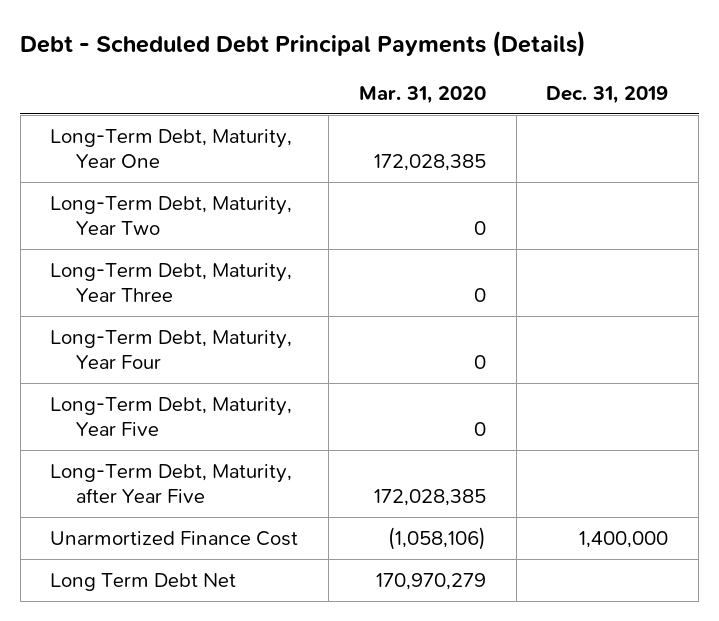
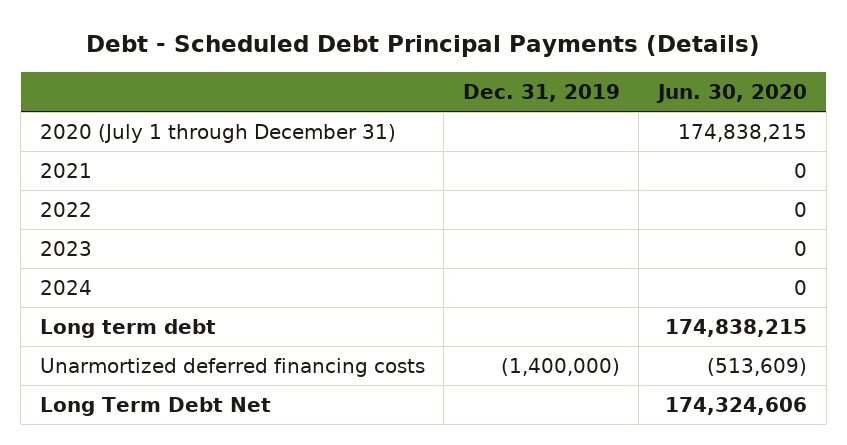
[358,85,486,104] Mar. 31, 2020 -> none
none -> [655,84,807,104] Jun. 30, 2020
[50,128,293,169] Long-Term Debt, Maturity, Year One -> [39,124,396,144] 2020 (July 1 through December 31)
[50,195,293,236] Long-Term Debt, Maturity, Year Two -> [39,163,92,179] 2021
[50,262,293,303] Long-Term Debt, Maturity, Year Three -> [39,202,92,218] 2022
[50,329,293,370] Long-Term Debt, Maturity, Year Four -> [39,241,92,257] 2023
[50,396,293,437] Long-Term Debt, Maturity, Year Five -> [39,280,92,296] 2024
[50,463,293,504] Long-Term Debt, Maturity, after Year Five -> [39,319,216,339] Long term debt
[50,530,299,546] Unarmortized Finance Cost -> [39,358,425,378] Unarmortized deferred financing costs
[579,530,669,548] 1,400,000 -> [500,358,620,377] (1,400,000)

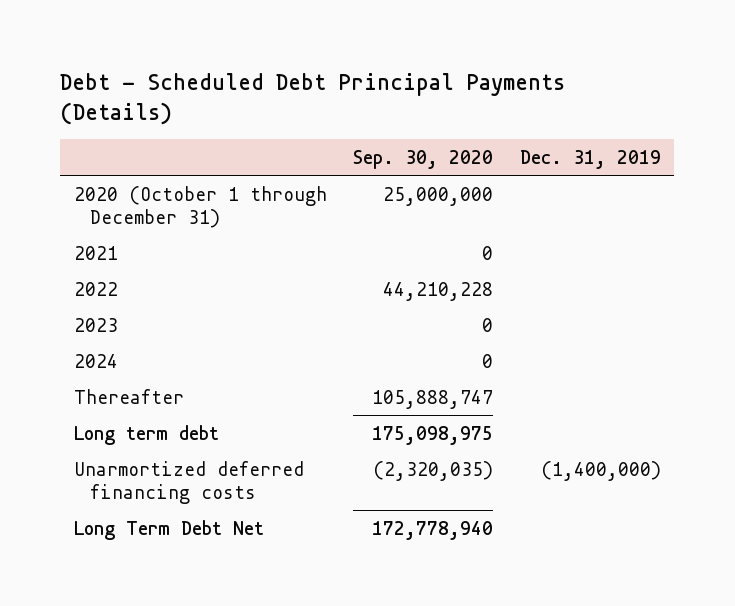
[655,84,807,104] Jun. 30, 2020 -> none
none -> [353,150,494,170] Sep. 30, 2020
[39,124,396,144] 2020 (July 1 through December 31) -> [73,185,327,229] 2020 (October 1 through December 31)
none -> [73,388,184,404] Thereafter

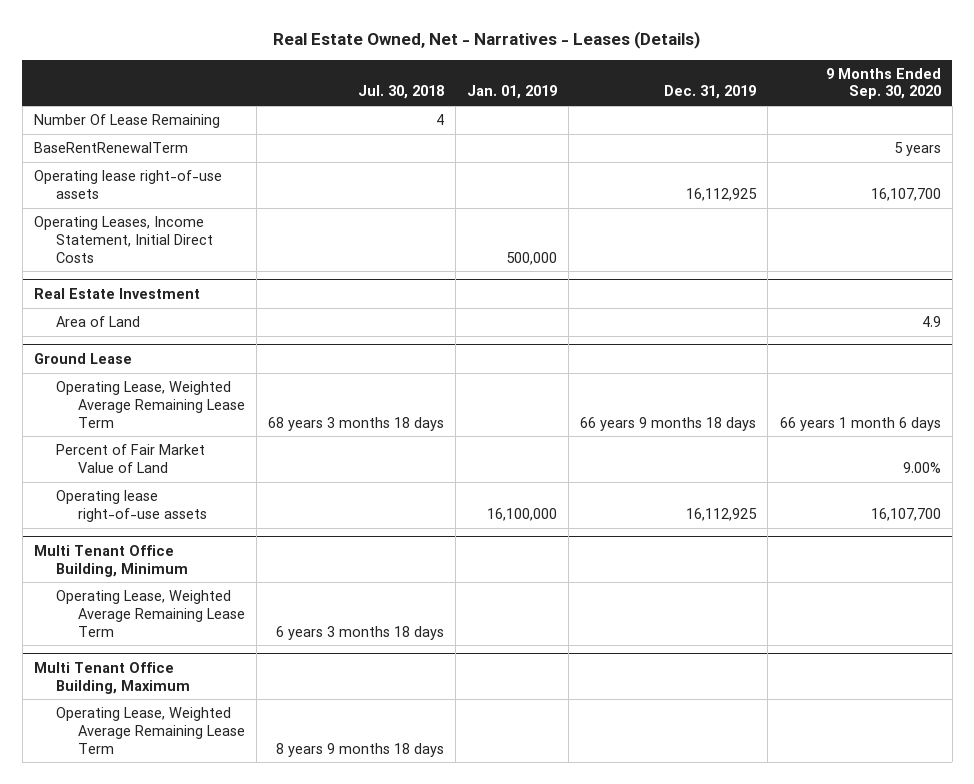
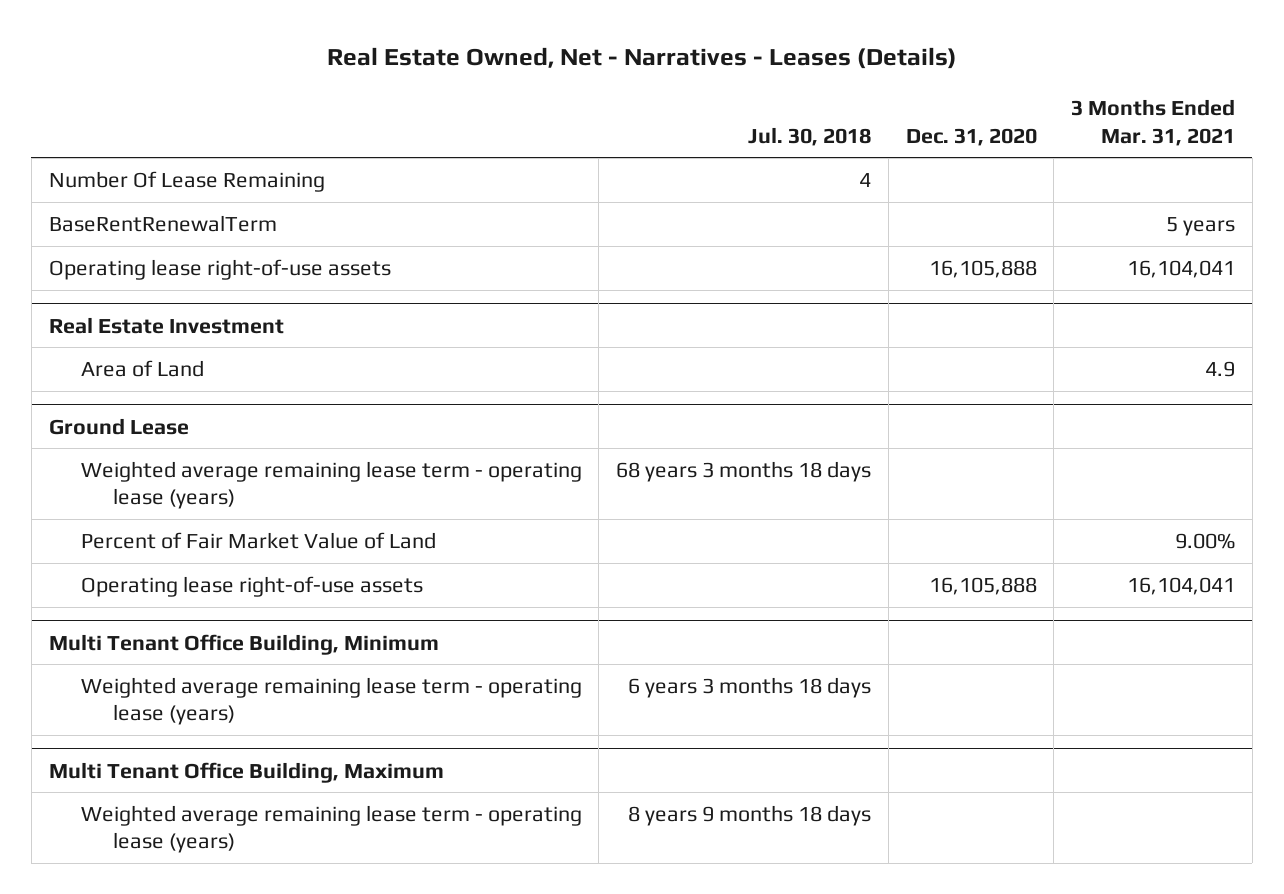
[467,85,558,100] Jan. 01, 2019 -> none
[664,85,757,100] Dec. 31, 2019 -> none
[825,67,941,100] 9 Months Ended Sep. 30, 2020 -> none
none -> [905,127,1037,146] Dec. 31, 2020
none -> [1070,98,1235,146] 3 Months Ended Mar. 31, 2021
[33,216,213,263] Operating Leases, Income Statement, Initial Direct Costs -> none
[55,381,245,428] Operating Lease, Weighted Average Remaining Lease Term -> [80,460,582,510] Weighted average remaining lease term - operating lease (years)
[55,590,245,637] Operating Lease, Weighted Average Remaining Lease Term -> [80,676,582,726] Weighted average remaining lease term - operating lease (years)
[55,707,245,754] Operating Lease, Weighted Average Remaining Lease Term -> [80,804,582,854] Weighted average remaining lease term - operating lease (years)

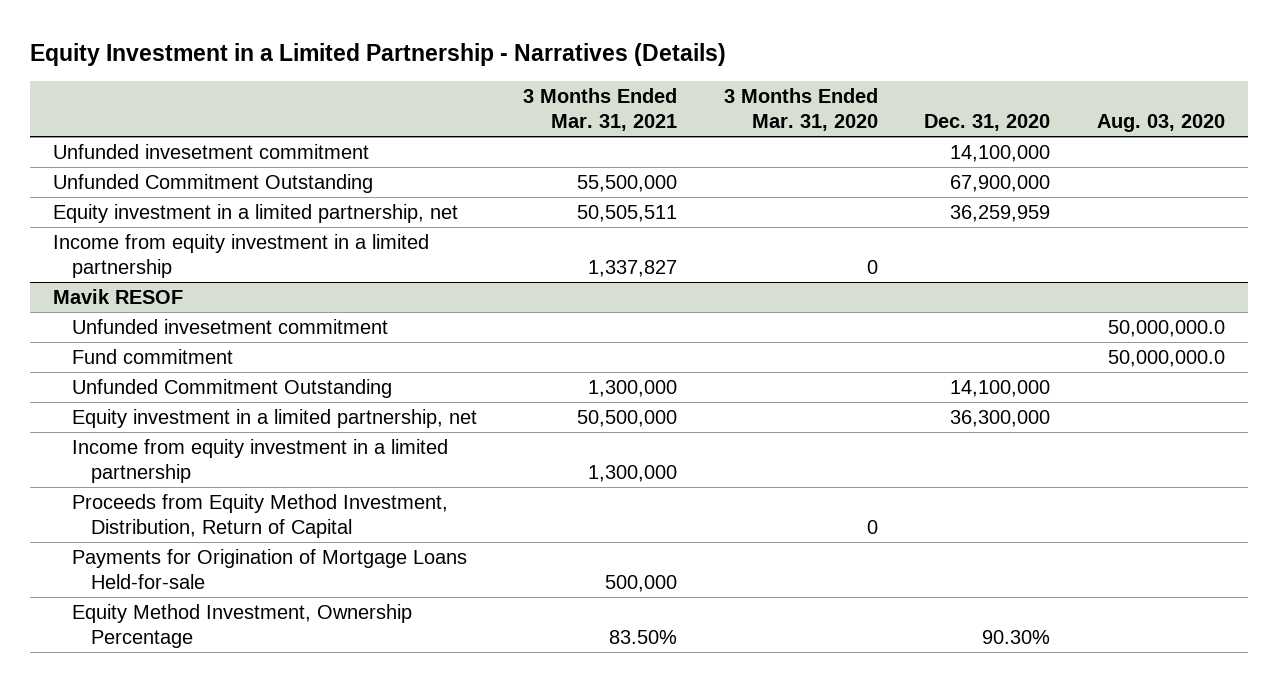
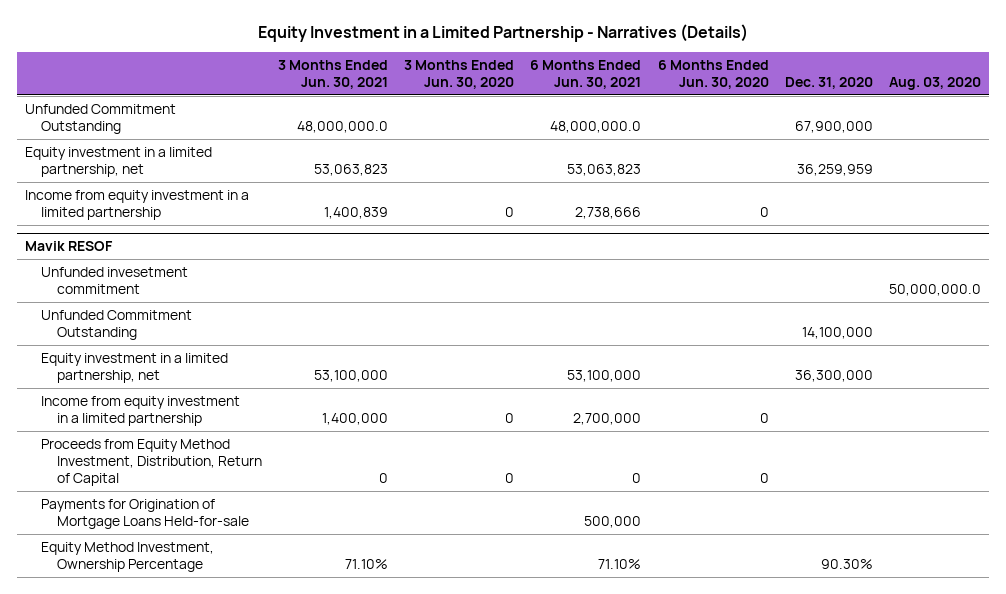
[523,87,678,131] 3 Months Ended Mar. 31, 2021 -> none
[723,87,878,131] 3 Months Ended Mar. 31, 2020 -> none
none -> [277,60,388,90] 3 Months Ended Jun. 30, 2021
none -> [404,60,515,90] 3 Months Ended Jun. 30, 2020
none -> [530,60,642,90] 6 Months Ended Jun. 30, 2021
none -> [657,60,769,90] 6 Months Ended Jun. 30, 2020
[53,144,370,160] Unfunded invesetment commitment -> none
[71,349,233,365] Fund commitment -> none

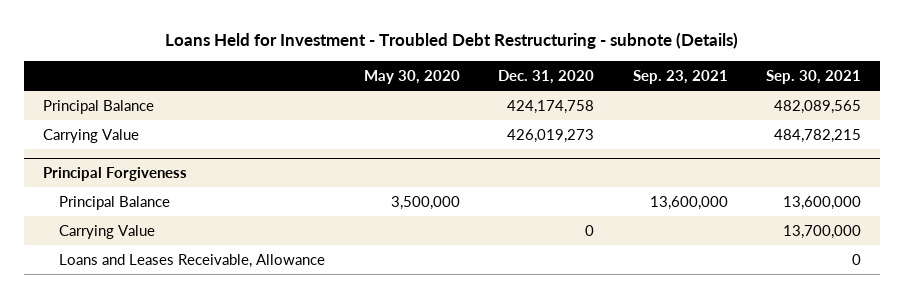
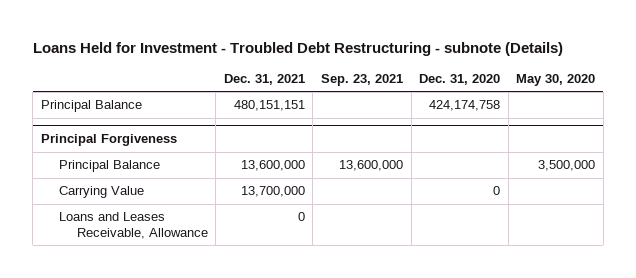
[766,69,862,84] Sep. 30, 2021 -> none
none -> [223,73,305,85] Dec. 31, 2021
[42,128,139,143] Carrying Value -> none

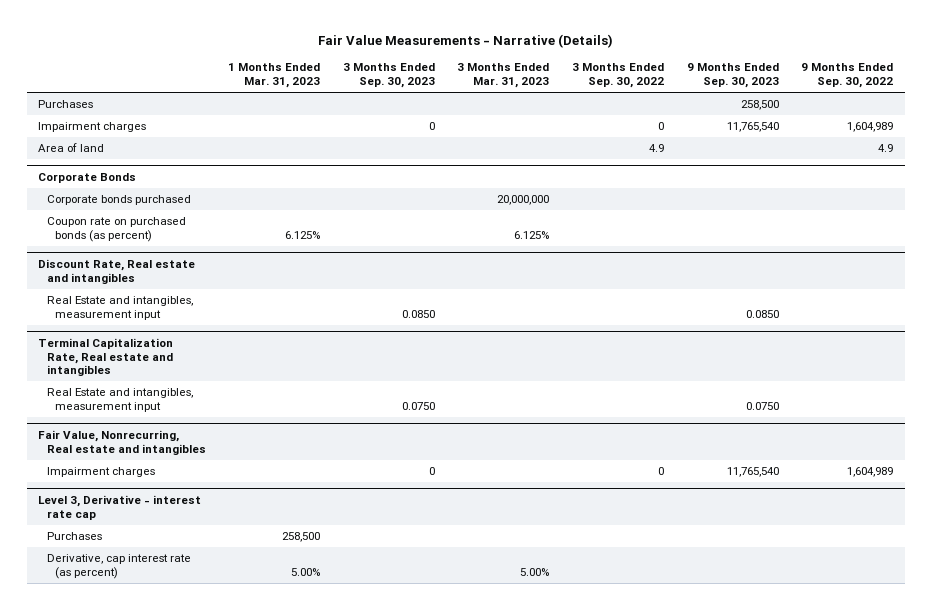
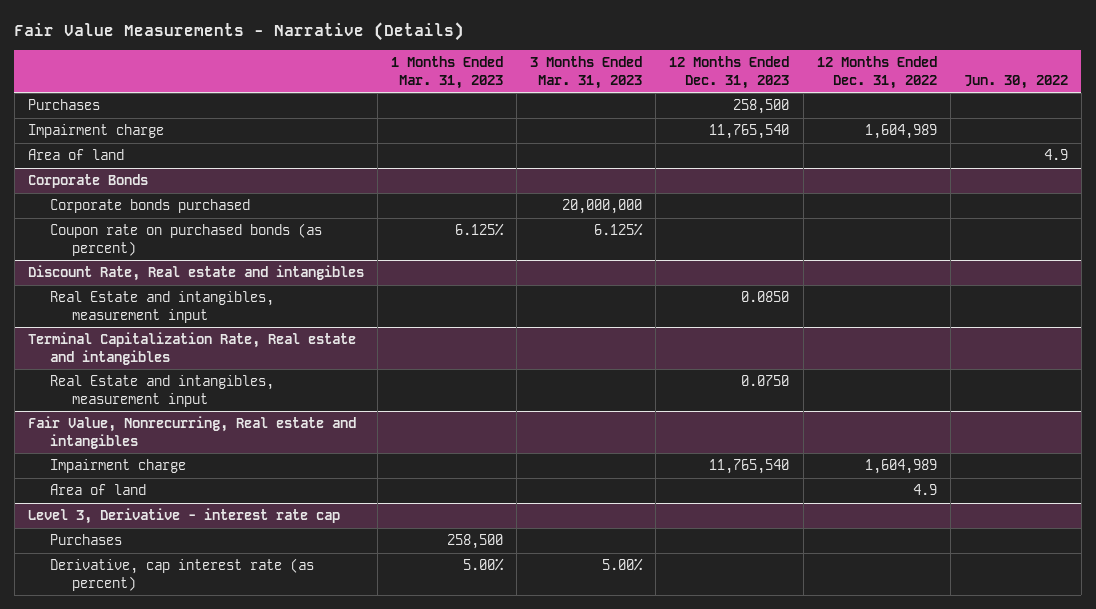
[342,63,435,88] 3 Months Ended Sep. 30, 2023 -> none
[572,63,665,88] 3 Months Ended Sep. 30, 2022 -> none
[686,63,779,88] 9 Months Ended Sep. 30, 2023 -> none
[801,63,894,88] 9 Months Ended Sep. 30, 2022 -> none
none -> [669,56,790,89] 12 Months Ended Dec. 31, 2023
none -> [816,56,937,89] 12 Months Ended Dec. 31, 2022
none -> [963,74,1068,89] Jun. 30, 2022
[38,122,147,133] Impairment charges -> [27,124,164,139] Impairment charge
[46,467,155,478] Impairment charges -> [49,459,186,474] Impairment charge
none -> [49,484,146,496] Area of land

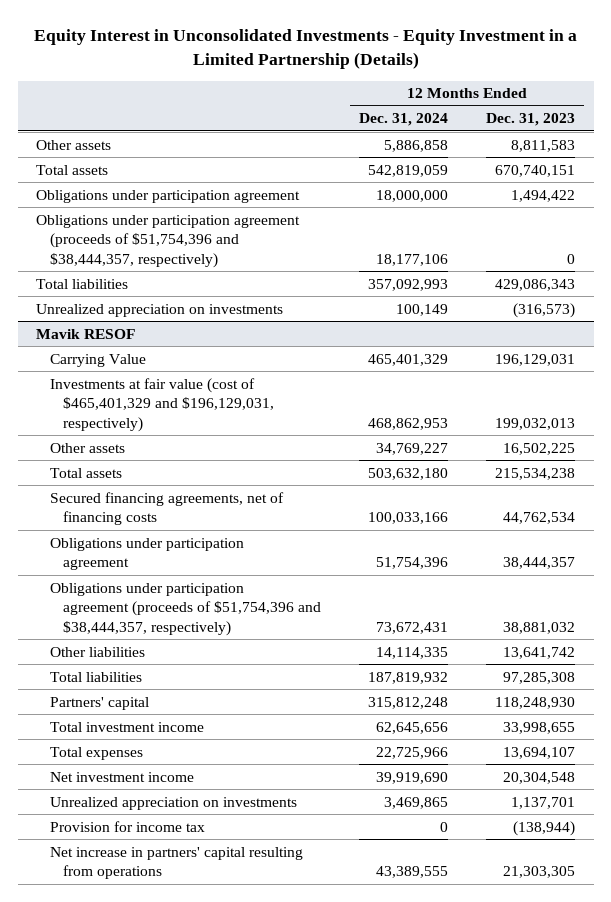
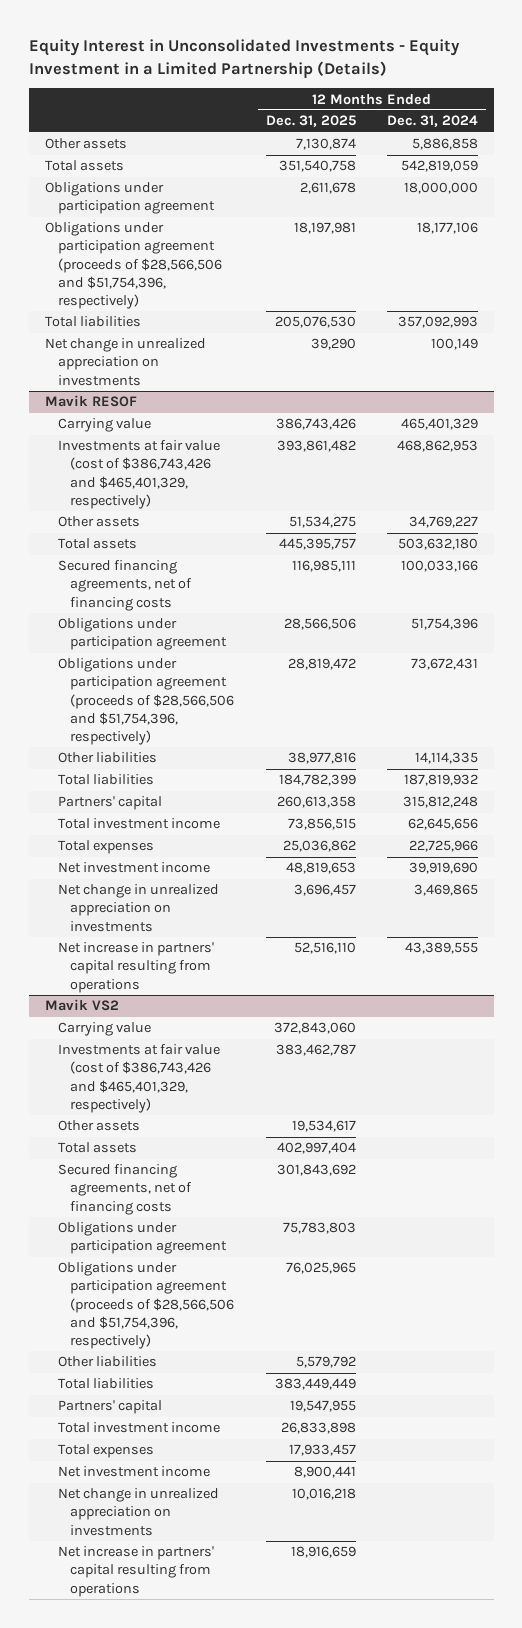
[485,113,575,127] Dec. 31, 2023 -> none
none -> [265,115,356,128] Dec. 31, 2025
[36,214,301,268] Obligations under participation agreement (proceeds of $51,754,396 and $38,444,357, respectively) -> [44,222,222,309] Obligations under participation agreement (proceeds of $28,566,506 and $51,754,396, respectively)
[36,303,284,317] Unrealized appreciation on investments -> [44,338,206,386] Net change in unrealized appreciation on investments
[49,353,146,367] Carrying Value -> [57,418,151,433] Carrying value
[49,377,275,432] Investments at fair value (cost of $465,401,329 and $196,129,031, respectively) -> [57,440,220,509] Investments at fair value (cost of $386,743,426 and $465,401,329, respectively)
[49,582,322,636] Obligations under participation agreement (proceeds of $51,754,396 and $38,444,357, respectively) -> [57,658,235,745] Obligations under participation agreement (proceeds of $28,566,506 and $51,754,396, respectively)
[49,820,205,832] Provision for income tax -> none
[49,796,297,810] Unrealized appreciation on investments -> [57,884,219,932] Net change in unrealized appreciation on investments
none -> [44,999,119,1012] Mavik VS2
none -> [57,1022,151,1037] Carrying value
none -> [57,1044,220,1113] Investments at fair value (cost of $386,743,426 and $465,401,329, respectively)
none -> [57,1120,140,1132] Other assets
none -> [57,1142,137,1154] Total assets
none -> [57,1164,193,1215] Secured financing agreements, net of financing costs
none -> [57,1222,228,1255] Obligations under participation agreement
none -> [57,1262,235,1349] Obligations under participation agreement (proceeds of $28,566,506 and $51,754,396, respectively)
none -> [57,1356,157,1368] Other liabilities
none -> [57,1378,154,1390] Total liabilities
none -> [57,1400,162,1415] Partners' capital
none -> [57,1422,220,1434] Total investment income
none -> [57,1444,154,1459] Total expenses
none -> [57,1466,210,1478] Net investment income
none -> [57,1488,219,1536] Net change in unrealized appreciation on investments
none -> [57,1546,214,1597] Net increase in partners' capital resulting from operations

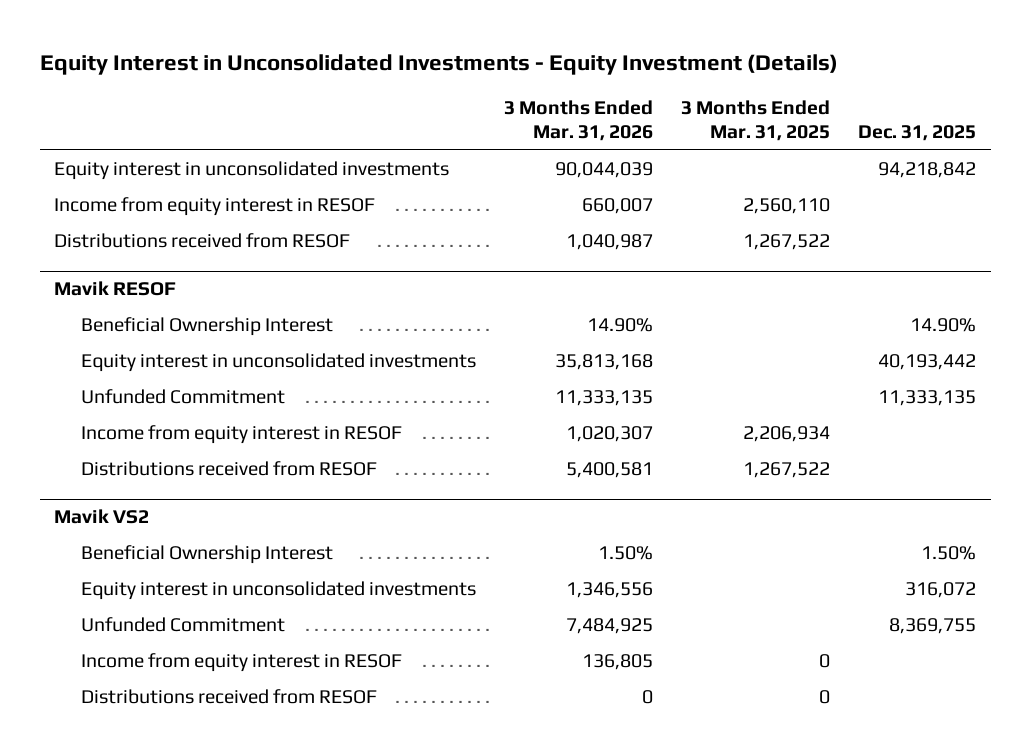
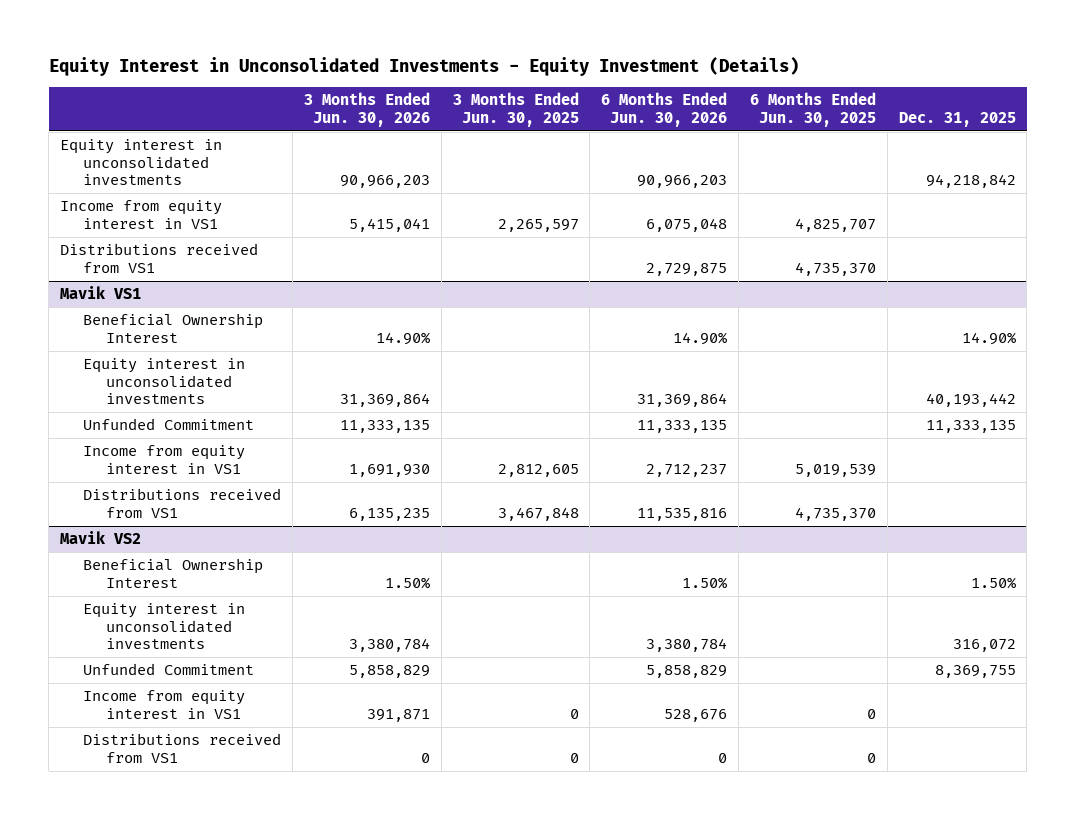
[503,99,653,141] 3 Months Ended Mar. 31, 2026 -> none
[681,99,831,141] 3 Months Ended Mar. 31, 2025 -> none
none -> [303,92,430,127] 3 Months Ended Jun. 30, 2026
none -> [452,92,579,127] 3 Months Ended Jun. 30, 2025
none -> [601,92,728,127] 6 Months Ended Jun. 30, 2026
none -> [749,92,876,127] 6 Months Ended Jun. 30, 2025
[54,197,376,217] Income from equity interest in RESOF -> [59,200,222,229] Income from equity interest in VS1
[54,233,351,249] Distributions received from RESOF -> [59,243,258,273] Distributions received from VS1
[54,281,177,297] Mavik RESOF -> [59,286,141,300] Mavik VS1
[80,425,402,445] Income from equity interest in RESOF -> [83,445,246,474] Income from equity interest in VS1
[80,461,377,477] Distributions received from RESOF -> [83,488,282,518] Distributions received from VS1
[80,653,402,673] Income from equity interest in RESOF -> [83,690,246,719] Income from equity interest in VS1
[80,689,377,705] Distributions received from RESOF -> [83,733,282,763] Distributions received from VS1

